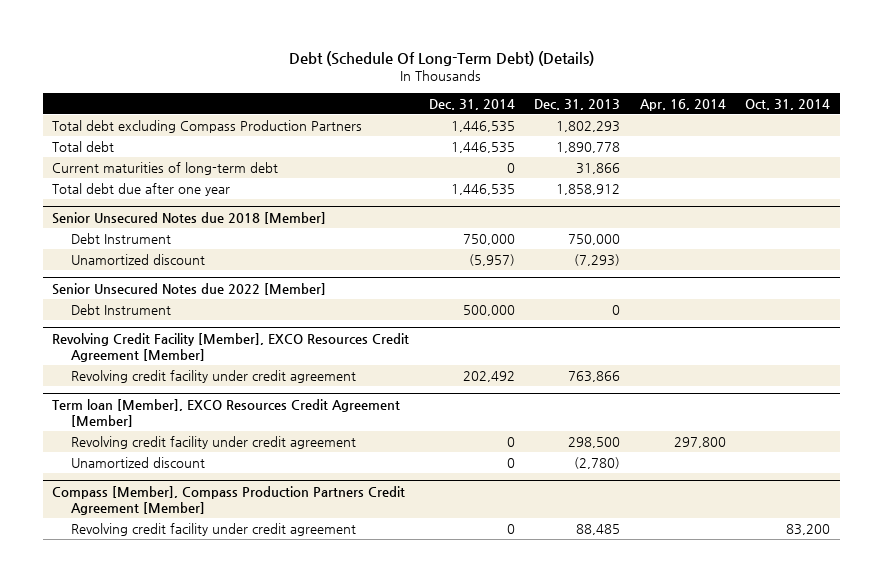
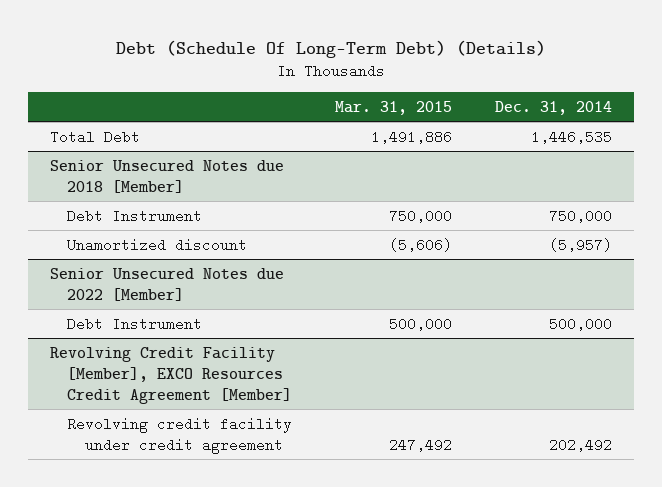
[534,98,621,110] Dec. 31, 2013 -> none
[639,98,726,111] Apr. 16, 2014 -> none
[744,98,830,110] Oct. 31, 2014 -> none
none -> [335,100,453,115] Mar. 31, 2015
[52,120,363,134] Total debt excluding Compass Production Partners -> none
[52,162,279,176] Current maturities of long-term debt -> none
[52,183,231,197] Total debt due after one year -> none
[52,141,115,153] Total debt -> [49,129,140,144] Total Debt
[52,398,401,427] Term loan [Member], EXCO Resources Credit Agreement [Member] -> none
[71,436,357,450] Revolving credit facility under credit agreement -> none
[71,457,206,469] Unamortized discount -> none
[52,485,406,515] Compass [Member], Compass Production Partners Credit Agreement [Member] -> none
[71,523,357,537] Revolving credit facility under credit agreement -> none

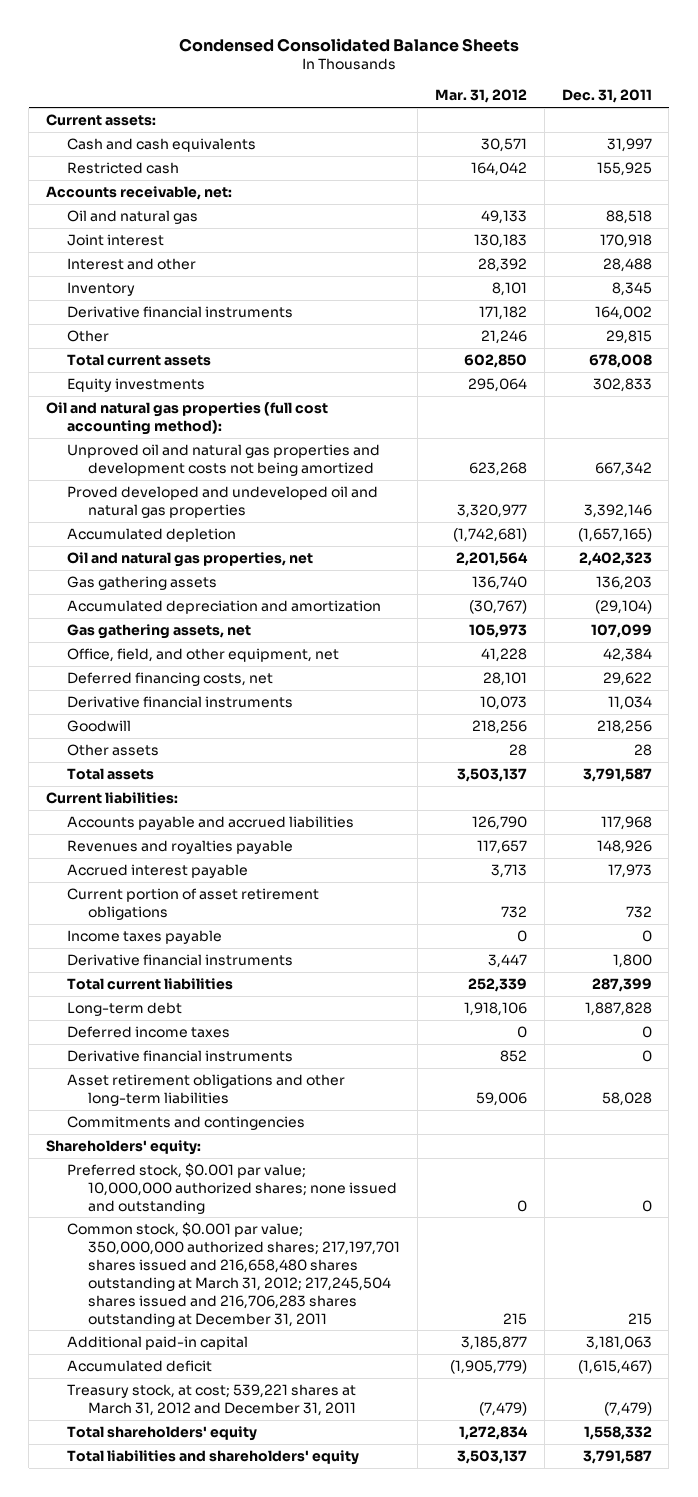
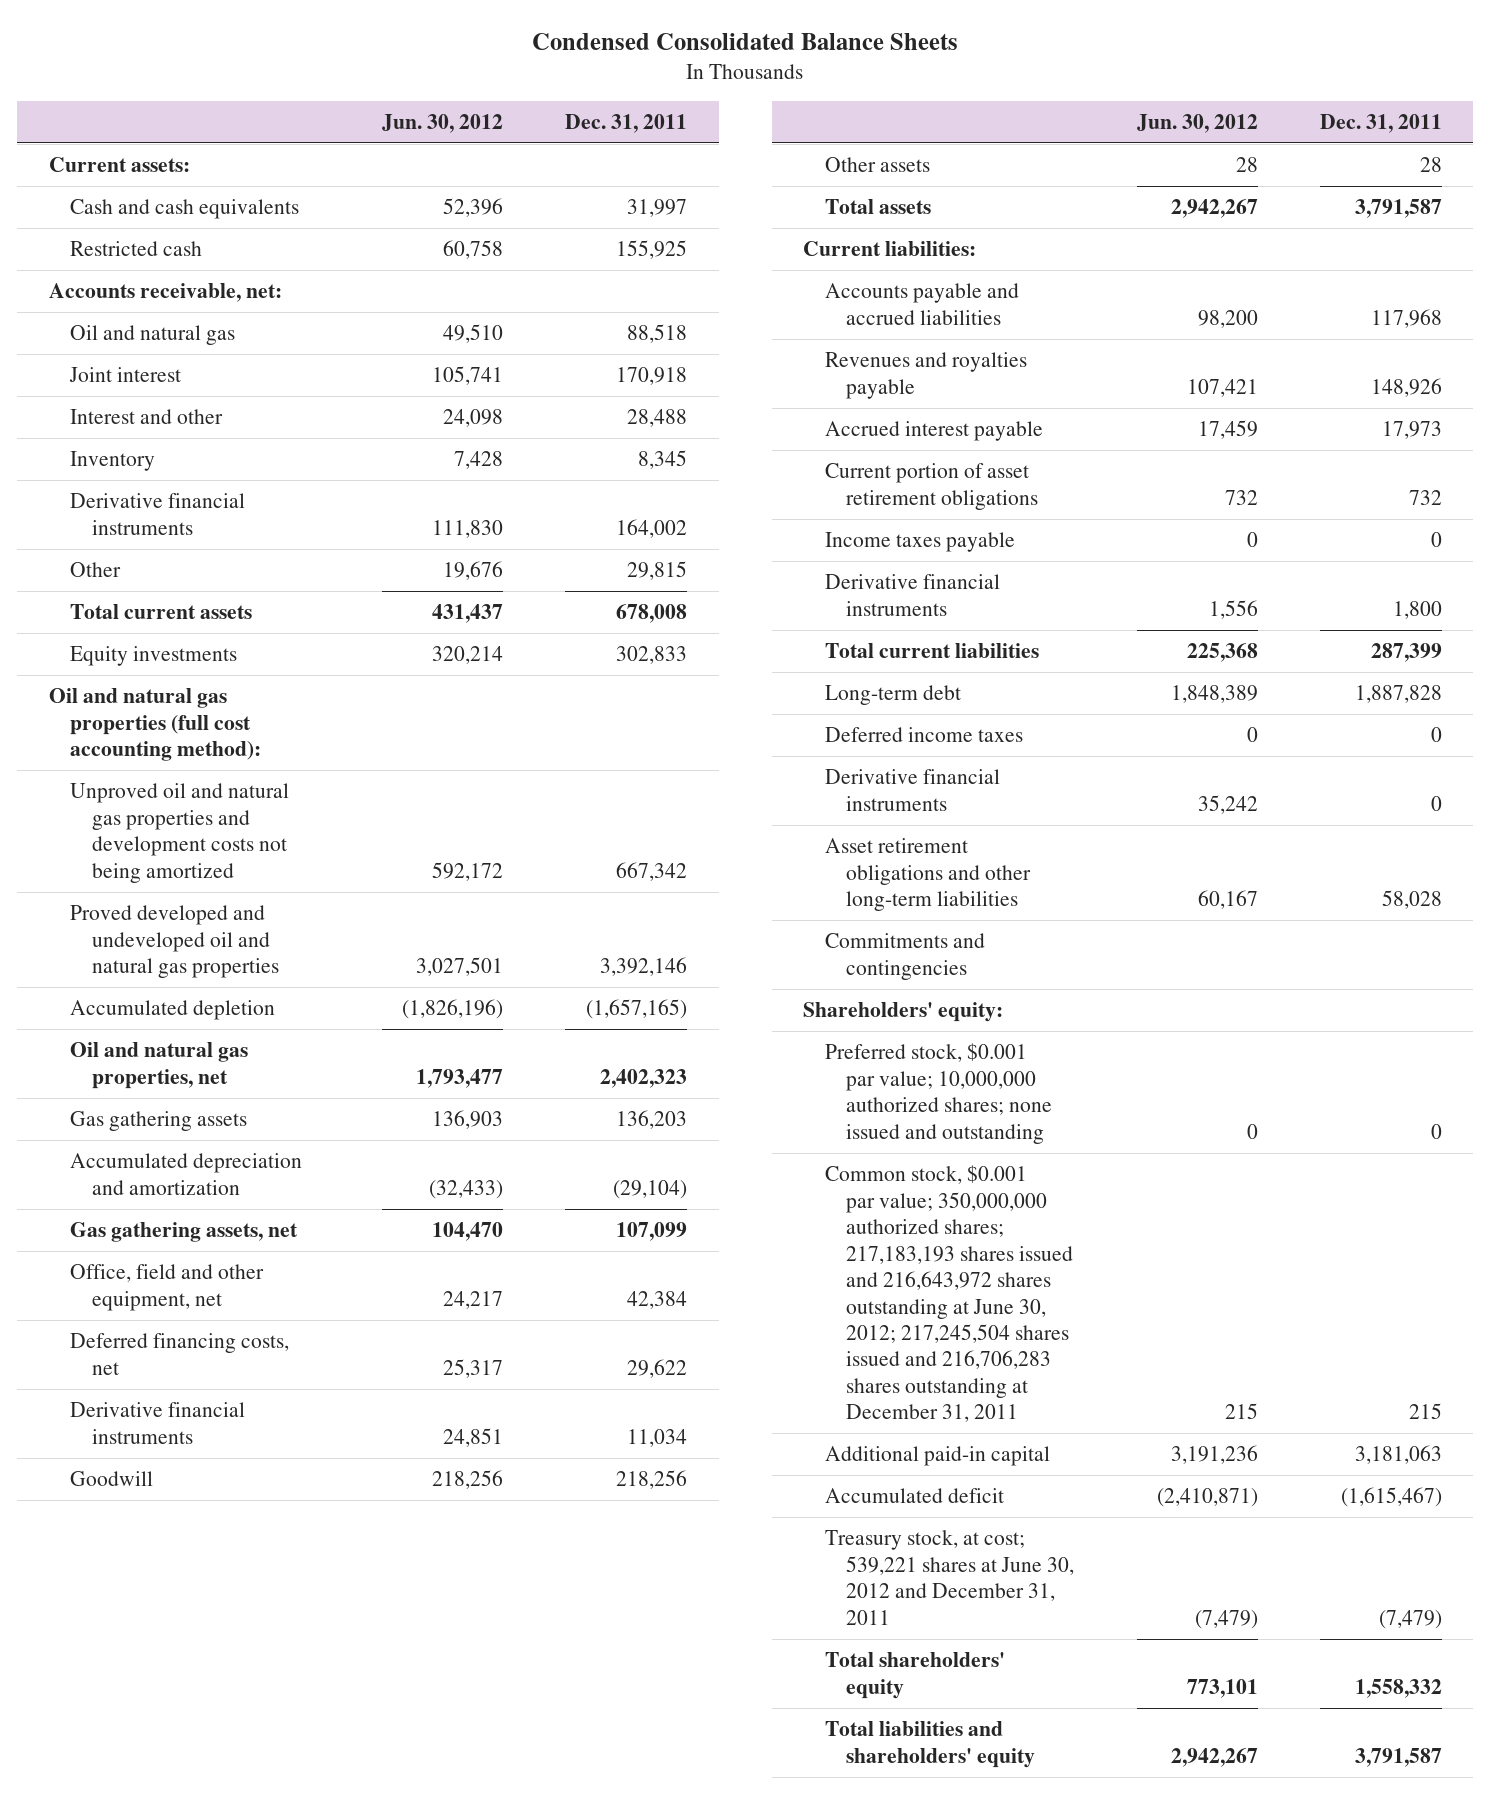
[434,89,527,104] Mar. 31, 2012 -> none
none -> [382,113,504,133] Jun. 30, 2012
[67,647,340,662] Office, field, and other equipment, net -> [70,1264,265,1311] Office, field and other equipment, net
[67,1221,401,1327] Common stock, $0.001 par value; 350,000,000 authorized shares; 217,197,701 shares issued and 216,658,480 shares outstanding at March 31, 2012; 217,245,504 shares issued and 216,706,283 shares outstanding at December 31, 2011 -> [824,1165,1074,1423] Common stock, $0.001 par value; 350,000,000 authorized shares; 217,183,193 shares issued and 216,643,972 shares outstanding at June 30, 2012; 217,245,504 shares issued and 216,706,283 shares outstanding at December 31, 2011
[67,1383,357,1416] Treasury stock, at cost; 539,221 shares at March 31, 2012 and December 31, 2011 -> [824,1530,1075,1625] Treasury stock, at cost; 539,221 shares at June 30, 2012 and December 31, 2011

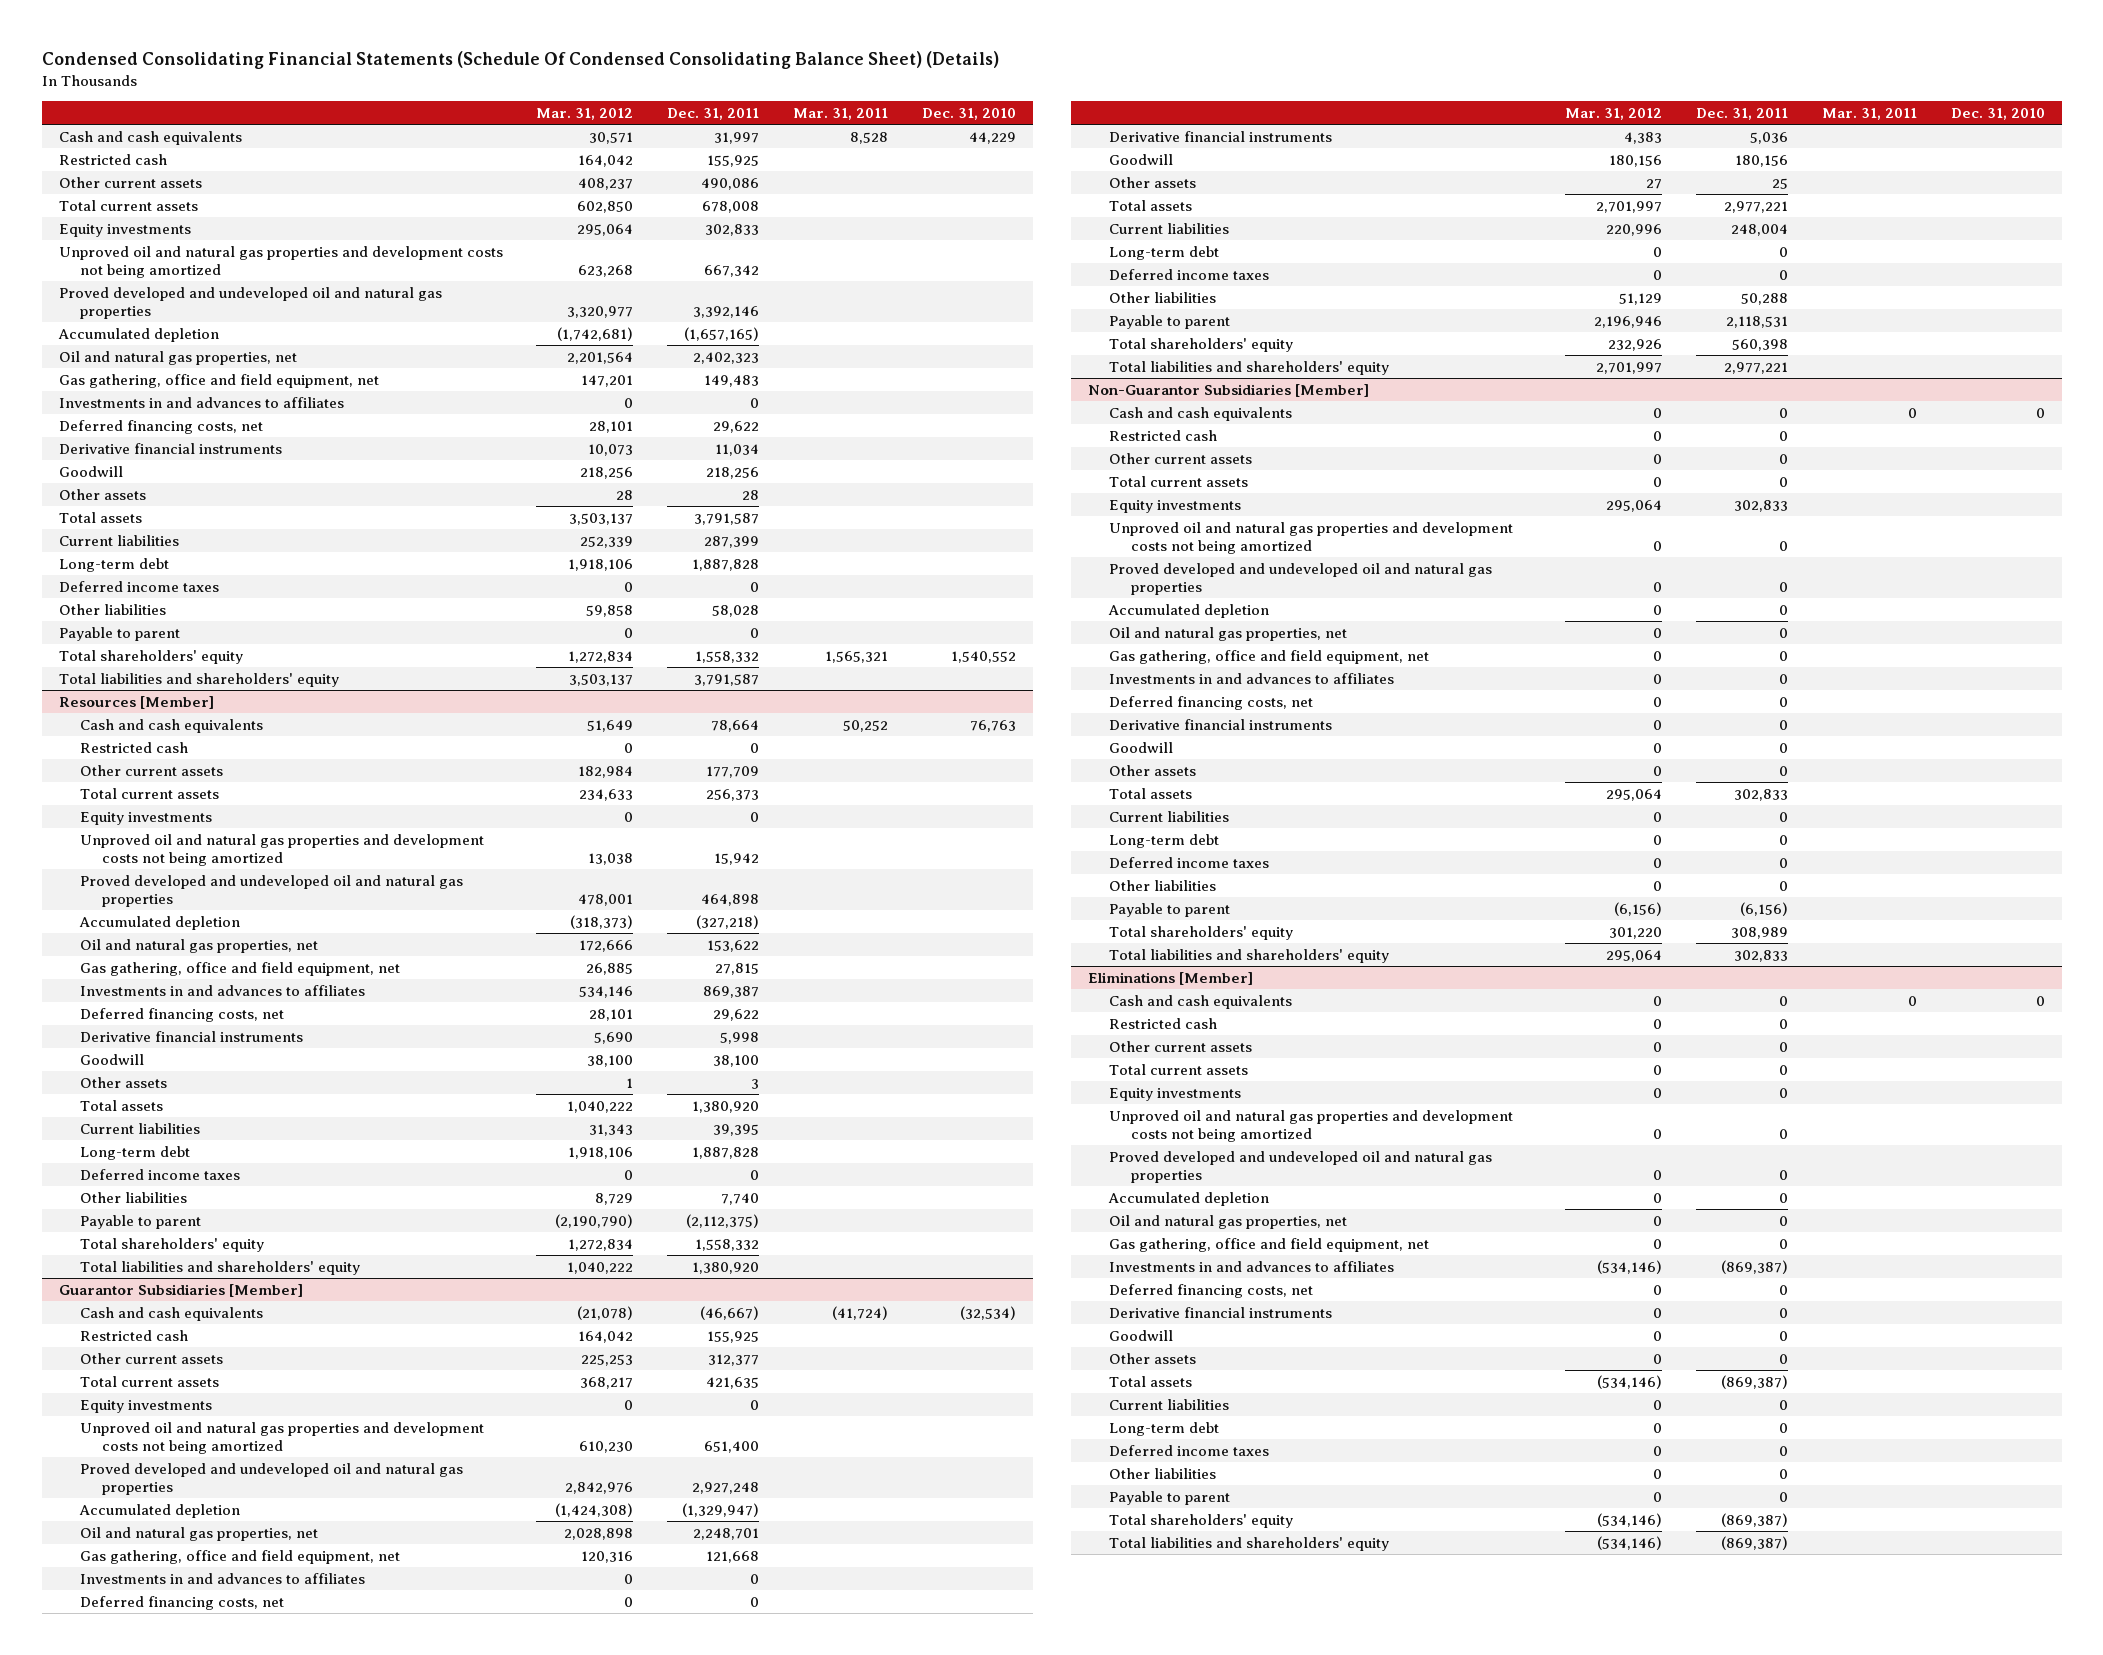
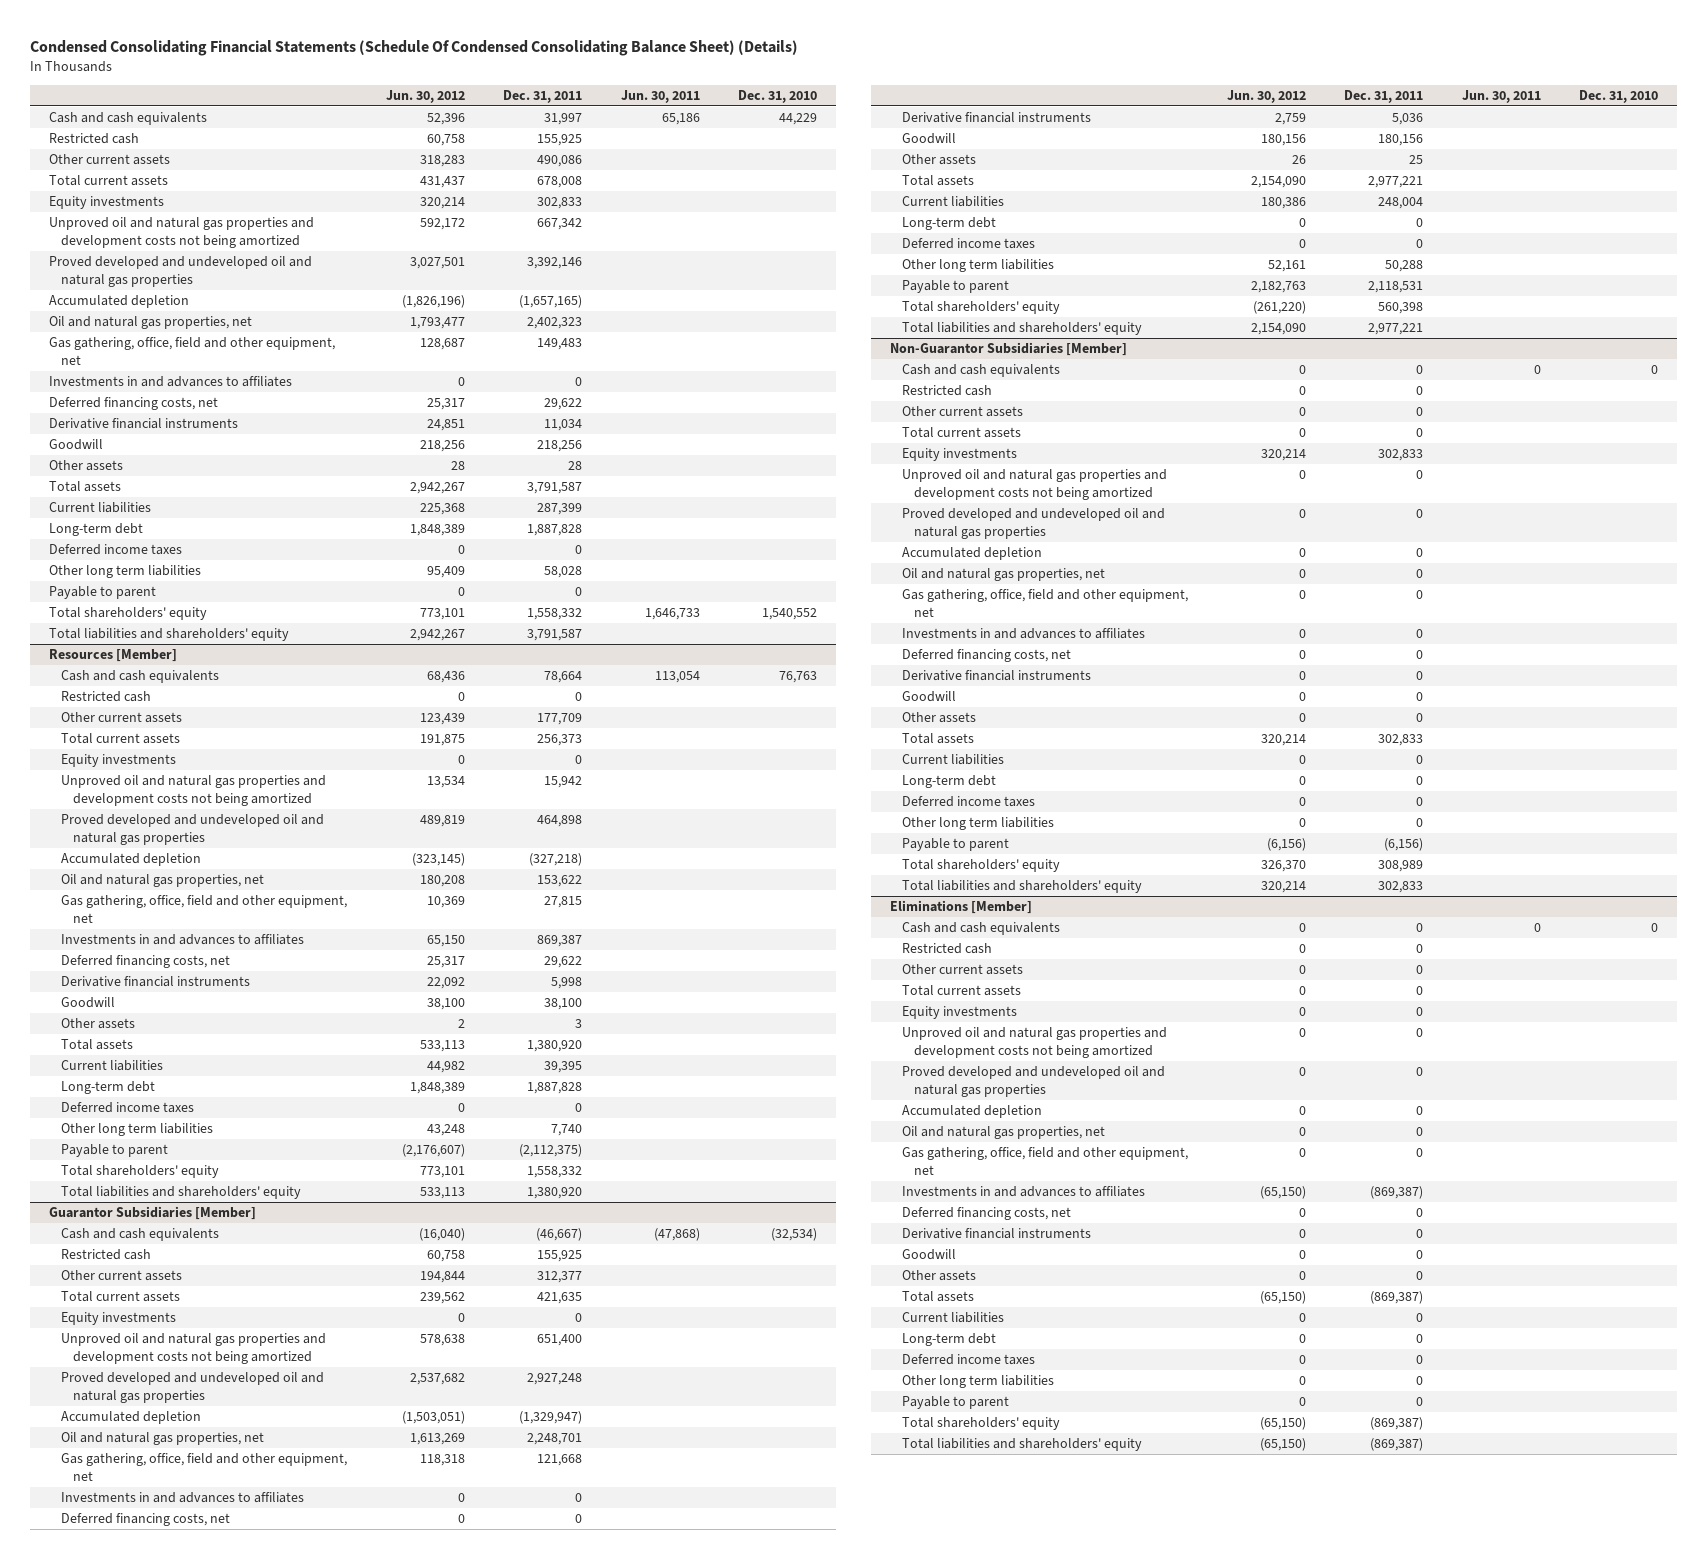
[536,107,634,120] Mar. 31, 2012 -> none
[793,107,889,120] Mar. 31, 2011 -> none
none -> [385,89,465,103] Jun. 30, 2012
none -> [620,89,700,103] Jun. 30, 2011
[58,373,379,388] Gas gathering, office and field equipment, net -> [49,337,336,365] Gas gathering, office, field and other equipment, net
[58,603,166,615] Other liabilities -> [49,565,202,579] Other long term liabilities
[80,961,401,976] Gas gathering, office and field equipment, net -> [61,895,348,923] Gas gathering, office, field and other equipment, net
[80,1191,188,1203] Other liabilities -> [61,1123,214,1137] Other long term liabilities
[80,1549,401,1564] Gas gathering, office and field equipment, net -> [61,1453,348,1481] Gas gathering, office, field and other equipment, net
[1109,291,1217,303] Other liabilities -> [902,259,1055,273] Other long term liabilities
[1109,649,1430,664] Gas gathering, office and field equipment, net -> [902,589,1189,617] Gas gathering, office, field and other equipment, net
[1109,879,1217,891] Other liabilities -> [902,817,1055,831] Other long term liabilities
[1109,1237,1430,1252] Gas gathering, office and field equipment, net -> [902,1147,1189,1175] Gas gathering, office, field and other equipment, net
[1109,1467,1217,1479] Other liabilities -> [902,1375,1055,1389] Other long term liabilities

